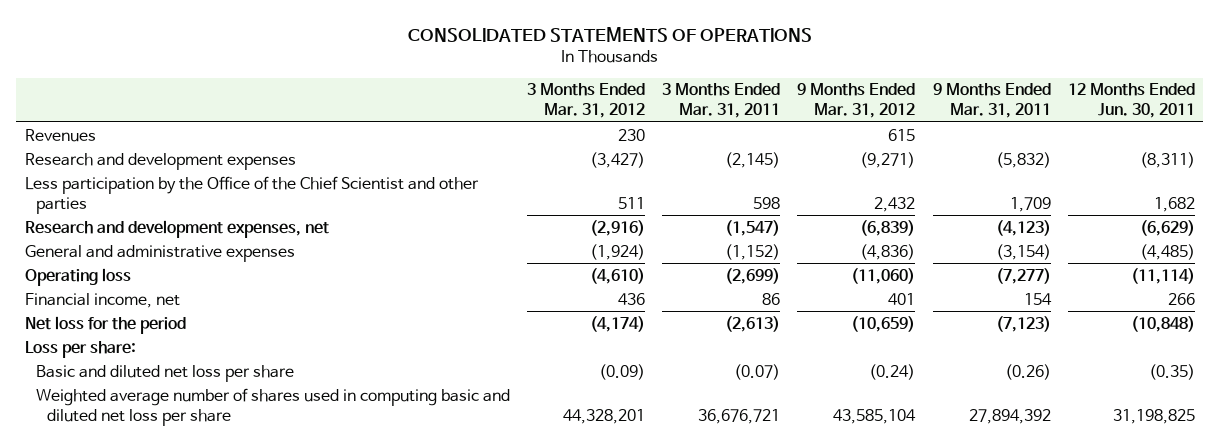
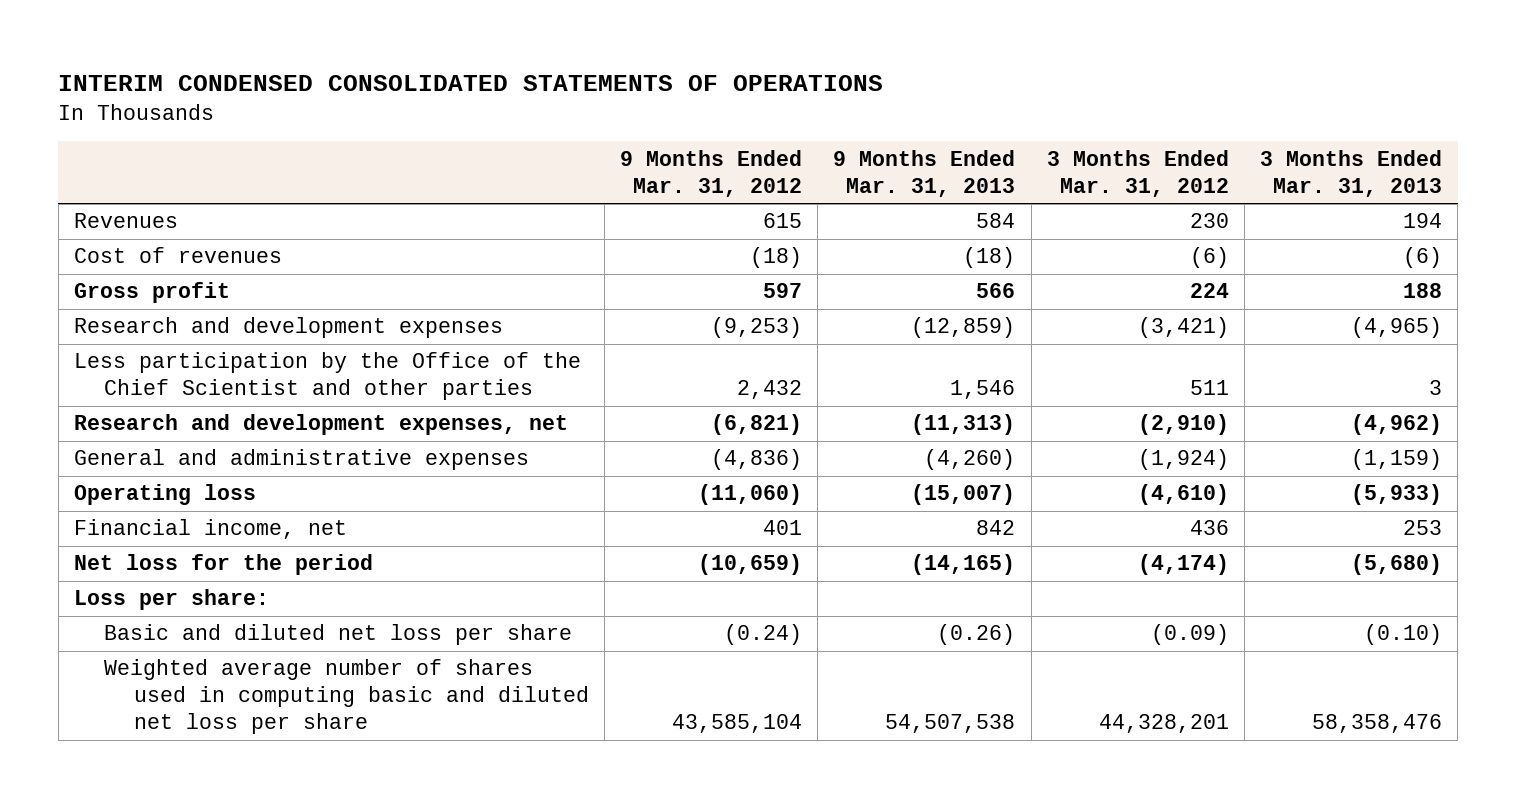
[407,26,812,42] CONSOLIDATED STATEMENTS OF OPERATIONS -> [58,75,884,92] INTERIM CONDENSED CONSOLIDATED STATEMENTS OF OPERATIONS
[662,83,781,119] 3 Months Ended Mar. 31, 2011 -> none
[932,83,1051,119] 9 Months Ended Mar. 31, 2011 -> none
[1067,83,1195,119] 12 Months Ended Jun. 30, 2011 -> none
none -> [833,149,1016,197] 9 Months Ended Mar. 31, 2013
none -> [1260,149,1443,197] 3 Months Ended Mar. 31, 2013
none -> [74,247,283,264] Cost of revenues
none -> [74,282,231,304] Gross profit
[590,151,646,168] (3,427) -> [1137,317,1229,339] (3,421)
[860,151,916,168] (9,271) -> [711,317,803,339] (9,253)
[590,219,646,236] (2,916) -> [1137,414,1229,436] (2,910)
[860,219,916,236] (6,839) -> [711,414,803,436] (6,821)

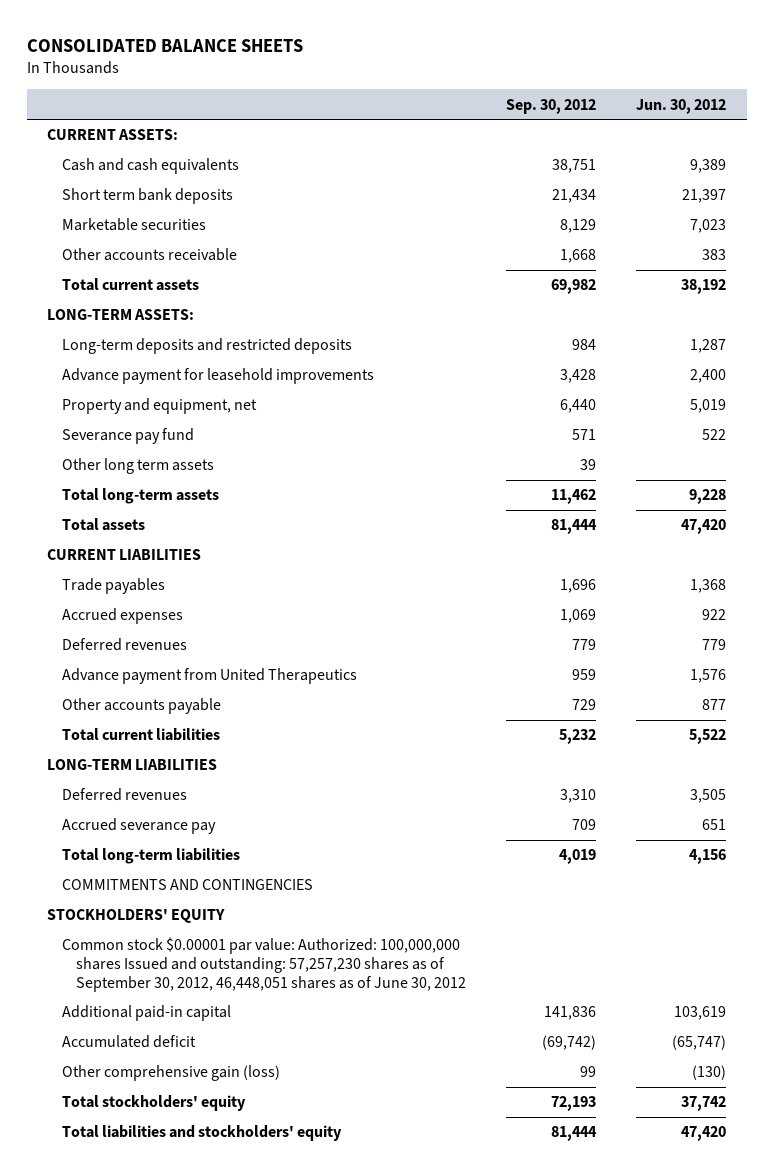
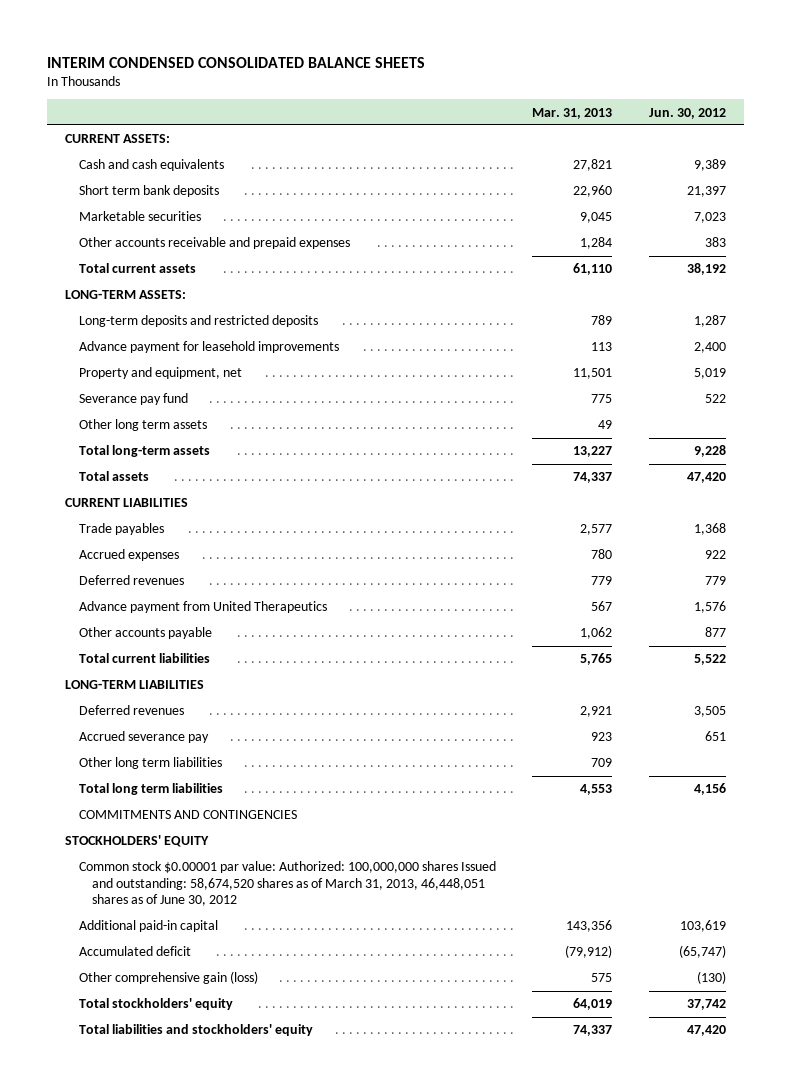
[27,38,304,52] CONSOLIDATED BALANCE SHEETS -> [46,56,425,68] INTERIM CONDENSED CONSOLIDATED BALANCE SHEETS
[506,98,597,114] Sep. 30, 2012 -> none
none -> [532,107,613,119] Mar. 31, 2013
[61,248,237,262] Other accounts receivable -> [78,237,350,250] Other accounts receivable and prepaid expenses
none -> [78,757,222,770] Other long term liabilities
[61,848,240,865] Total long-term liabilities -> [78,783,223,796] Total long term liabilities
[61,937,466,992] Common stock $0.00001 par value: Authorized: 100,000,000 shares Issued and outstanding: 57,257,230 shares as of September 30, 2012, 46,448,051 shares as of June 30, 2012 -> [78,861,496,907] Common stock $0.00001 par value: Authorized: 100,000,000 shares Issued and outstanding: 58,674,520 shares as of March 31, 2013, 46,448,051 shares as of June 30, 2012

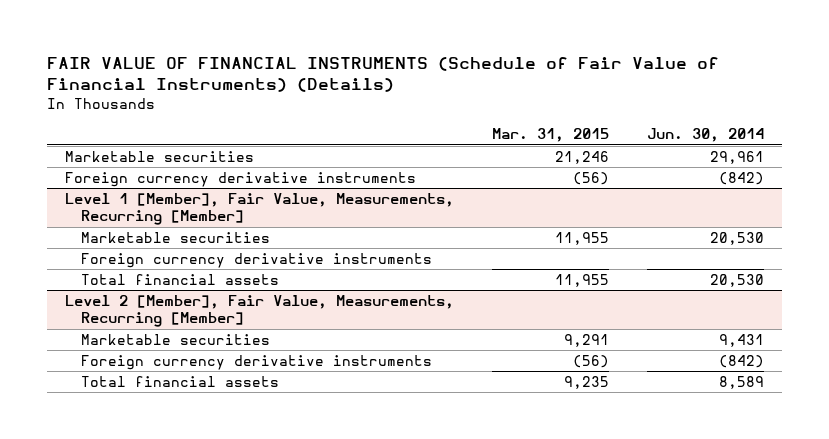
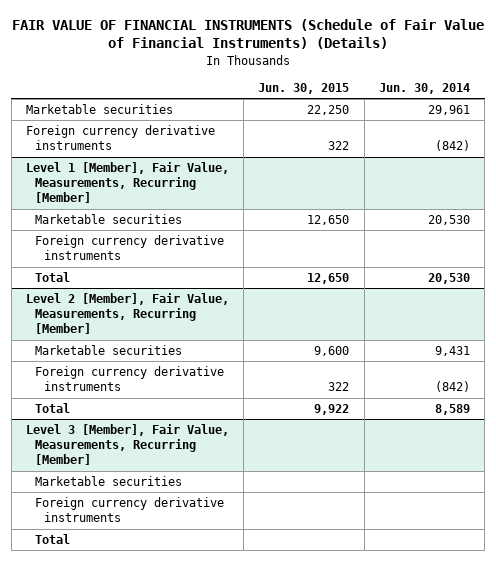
[492,128,610,143] Mar. 31, 2015 -> none
none -> [258,82,350,94] Jun. 30, 2015
[81,273,280,285] Total financial assets -> [34,272,70,283] Total
[81,375,280,387] Total financial assets -> [34,403,70,414] Total
none -> [25,424,229,466] Level 3 [Member], Fair Value, Measurements, Recurring [Member]
none -> [34,476,182,487] Marketable securities
none -> [34,497,224,523] Foreign currency derivative instruments
none -> [34,534,70,545] Total

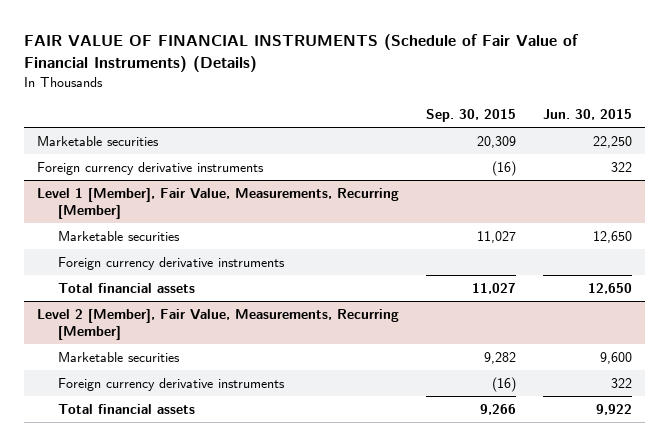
[379,82,471,94] Jun. 30, 2014 -> none
none -> [426,109,517,123] Sep. 30, 2015
[34,272,70,283] Total -> [58,283,196,294] Total financial assets
[25,424,229,466] Level 3 [Member], Fair Value, Measurements, Recurring [Member] -> none
[34,476,182,487] Marketable securities -> none
[34,497,224,523] Foreign currency derivative instruments -> none
[34,534,70,545] Total -> none
[34,403,70,414] Total -> [58,404,196,415] Total financial assets

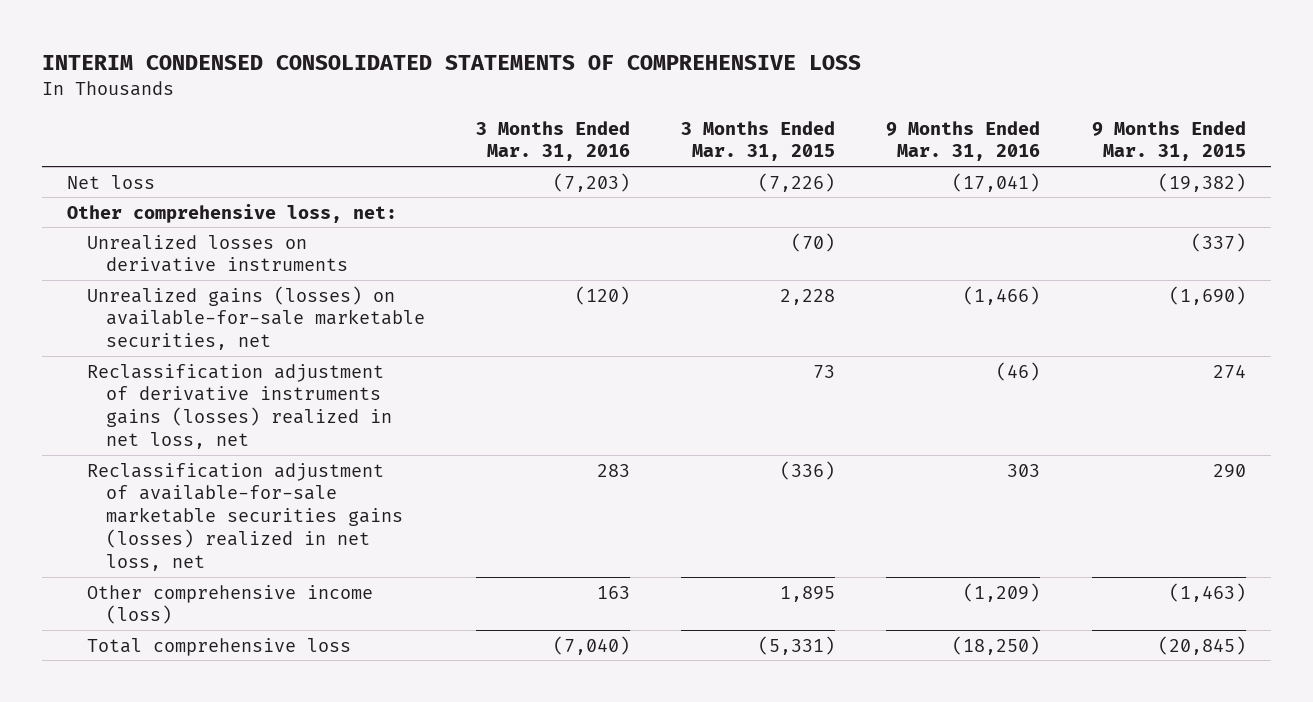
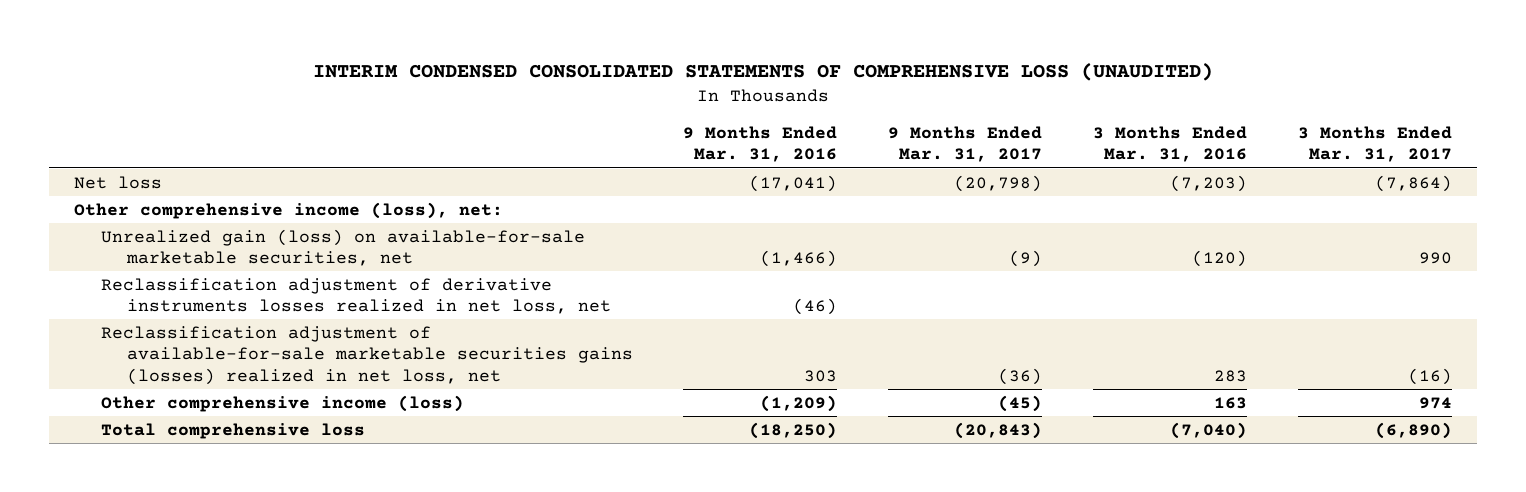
[41,55,861,71] INTERIM CONDENSED CONSOLIDATED STATEMENTS OF COMPREHENSIVE LOSS -> [313,62,1214,81] INTERIM CONDENSED CONSOLIDATED STATEMENTS OF COMPREHENSIVE LOSS (UNAUDITED)
[681,120,836,162] 3 Months Ended Mar. 31, 2015 -> none
[1091,120,1246,162] 9 Months Ended Mar. 31, 2015 -> none
none -> [888,126,1043,163] 9 Months Ended Mar. 31, 2017
none -> [1297,126,1452,163] 3 Months Ended Mar. 31, 2017
[86,234,349,273] Unrealized losses on derivative instruments -> none
[67,203,398,223] Other comprehensive loss, net: -> [74,201,504,219] Other comprehensive income (loss), net:
[86,285,426,351] Unrealized gains (losses) on available-for-sale marketable securities, net -> [100,228,585,267] Unrealized gain (loss) on available-for-sale marketable securities, net
[86,363,393,450] Reclassification adjustment of derivative instruments gains (losses) realized in net loss, net -> [100,277,611,315] Reclassification adjustment of derivative instruments losses realized in net loss, net

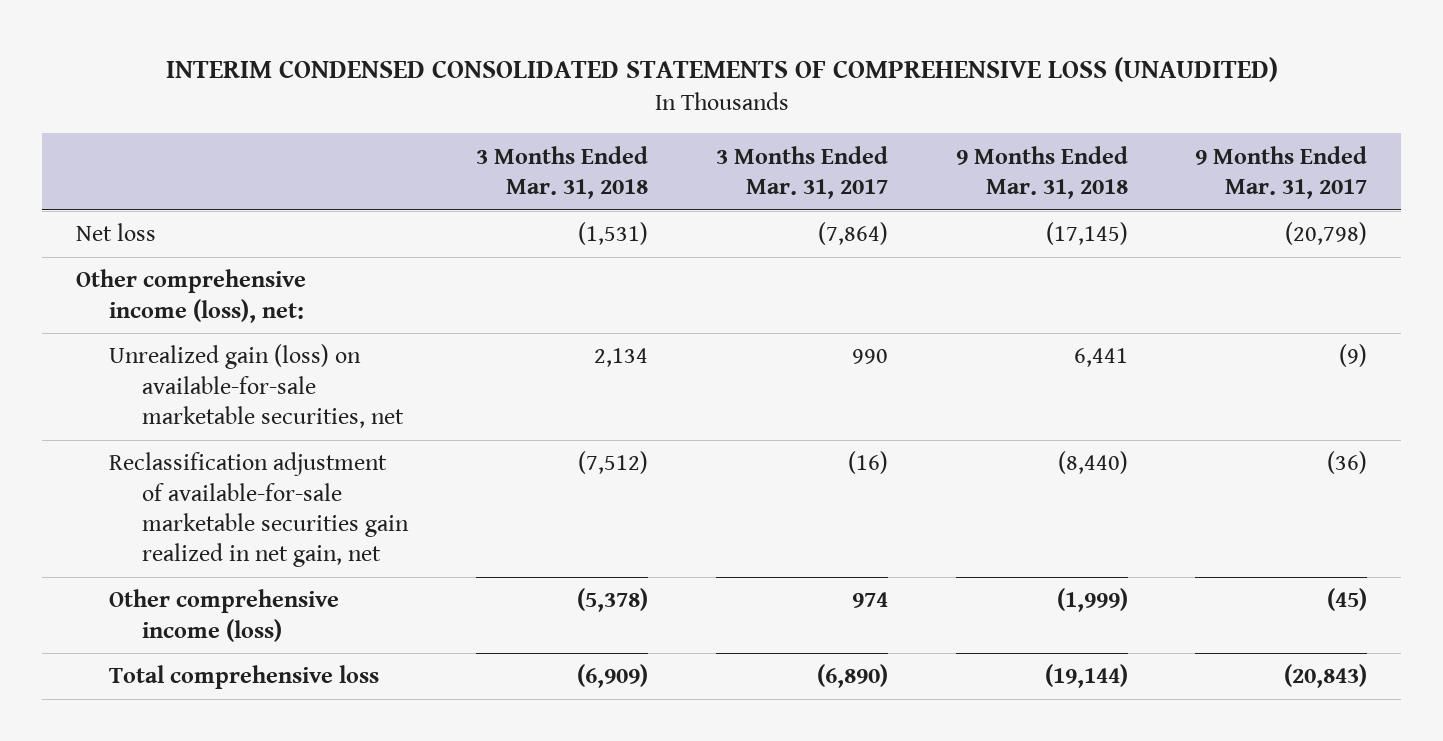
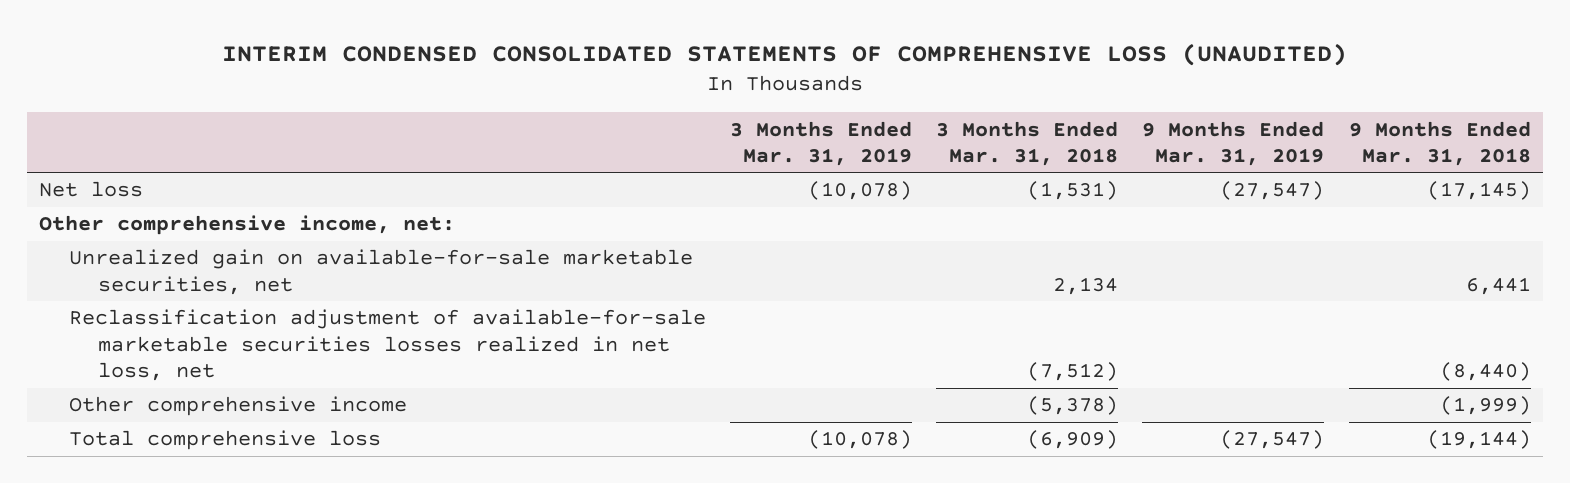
[715,145,888,199] 3 Months Ended Mar. 31, 2017 -> none
[1195,145,1368,199] 9 Months Ended Mar. 31, 2017 -> none
none -> [729,120,912,166] 3 Months Ended Mar. 31, 2019
none -> [1142,120,1325,166] 9 Months Ended Mar. 31, 2019
[75,269,306,323] Other comprehensive income (loss), net: -> [39,215,456,236] Other comprehensive income, net:
[108,344,405,428] Unrealized gain (loss) on available-for-sale marketable securities, net -> [68,249,693,295] Unrealized gain on available-for-sale marketable securities, net
[108,452,410,568] Reclassification adjustment of available-for-sale marketable securities gain realized in net gain, net -> [68,309,706,381] Reclassification adjustment of available-for-sale marketable securities losses realized in net loss, net
[108,589,339,642] Other comprehensive income (loss) -> [68,396,407,417] Other comprehensive income

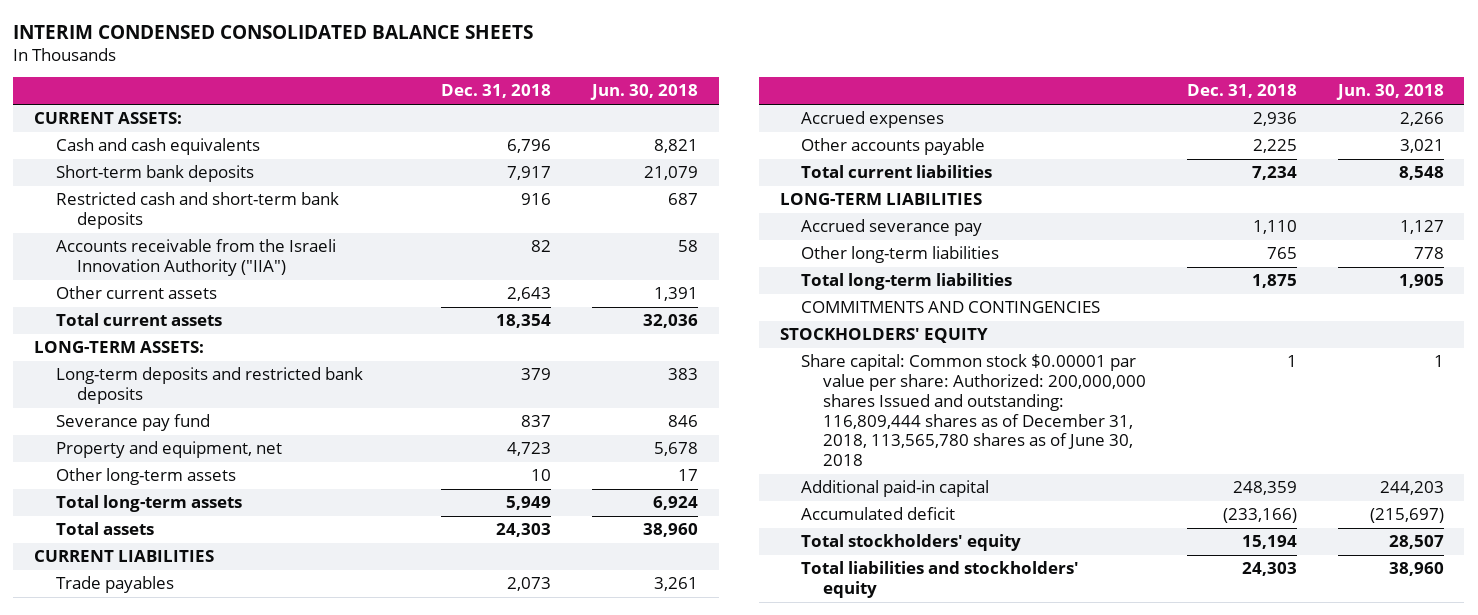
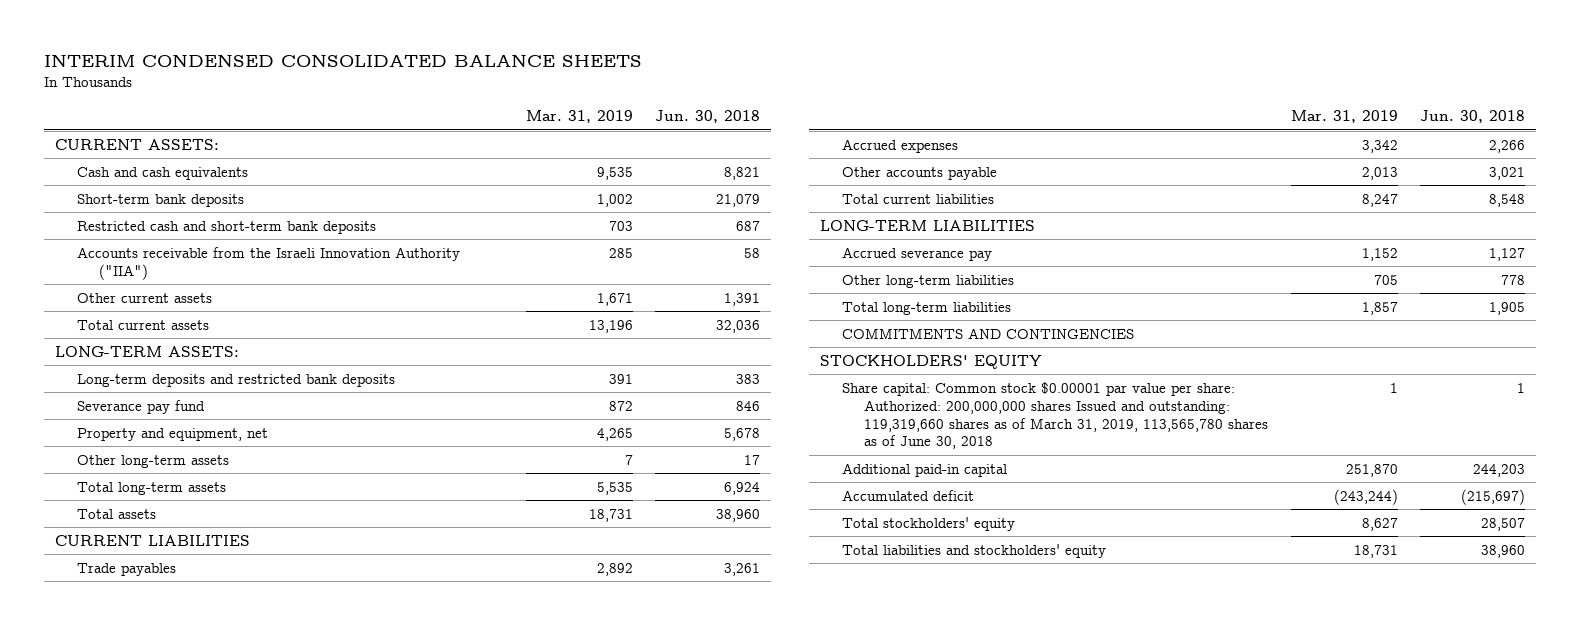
[441,84,552,99] Dec. 31, 2018 -> none
none -> [525,110,633,124] Mar. 31, 2019
[801,354,1147,467] Share capital: Common stock $0.00001 par value per share: Authorized: 200,000,000 shares Issued and outstanding: 116,809,444 shares as of December 31, 2018, 113,565,780 shares as of June 30, 2018 -> [842,381,1269,450] Share capital: Common stock $0.00001 par value per share: Authorized: 200,000,000 shares Issued and outstanding: 119,319,660 shares as of March 31, 2019, 113,565,780 shares as of June 30, 2018

